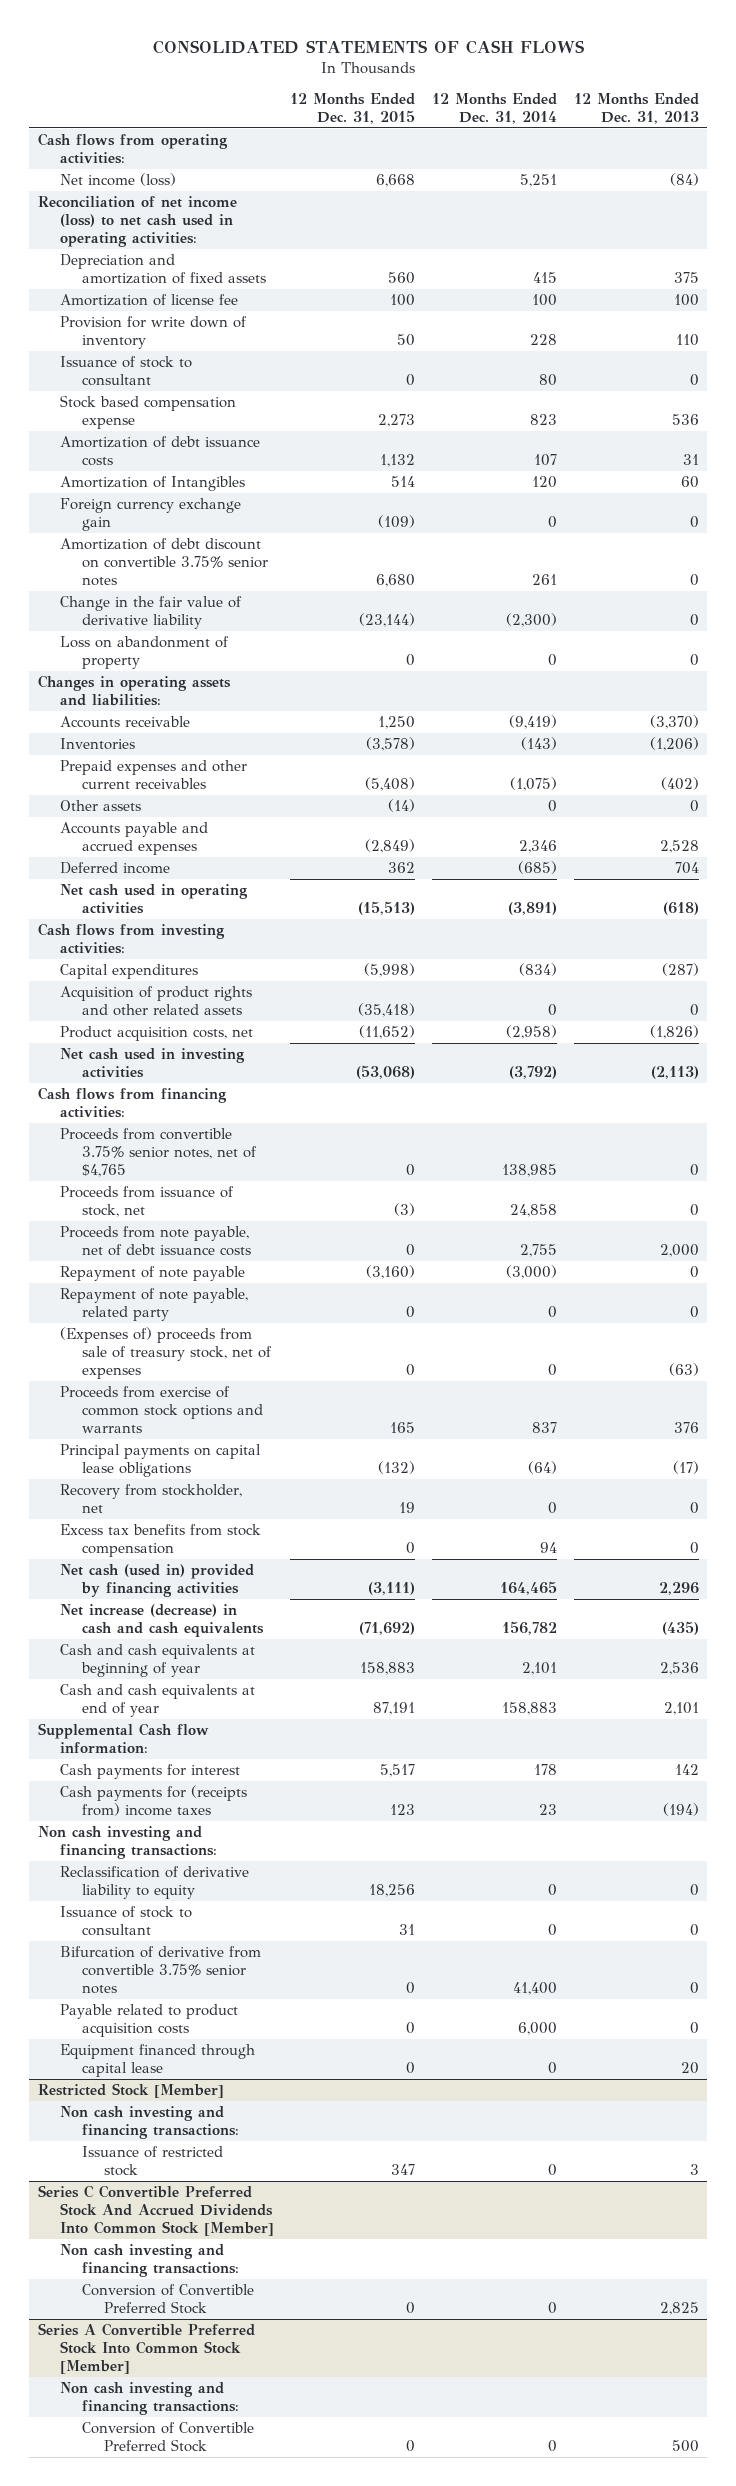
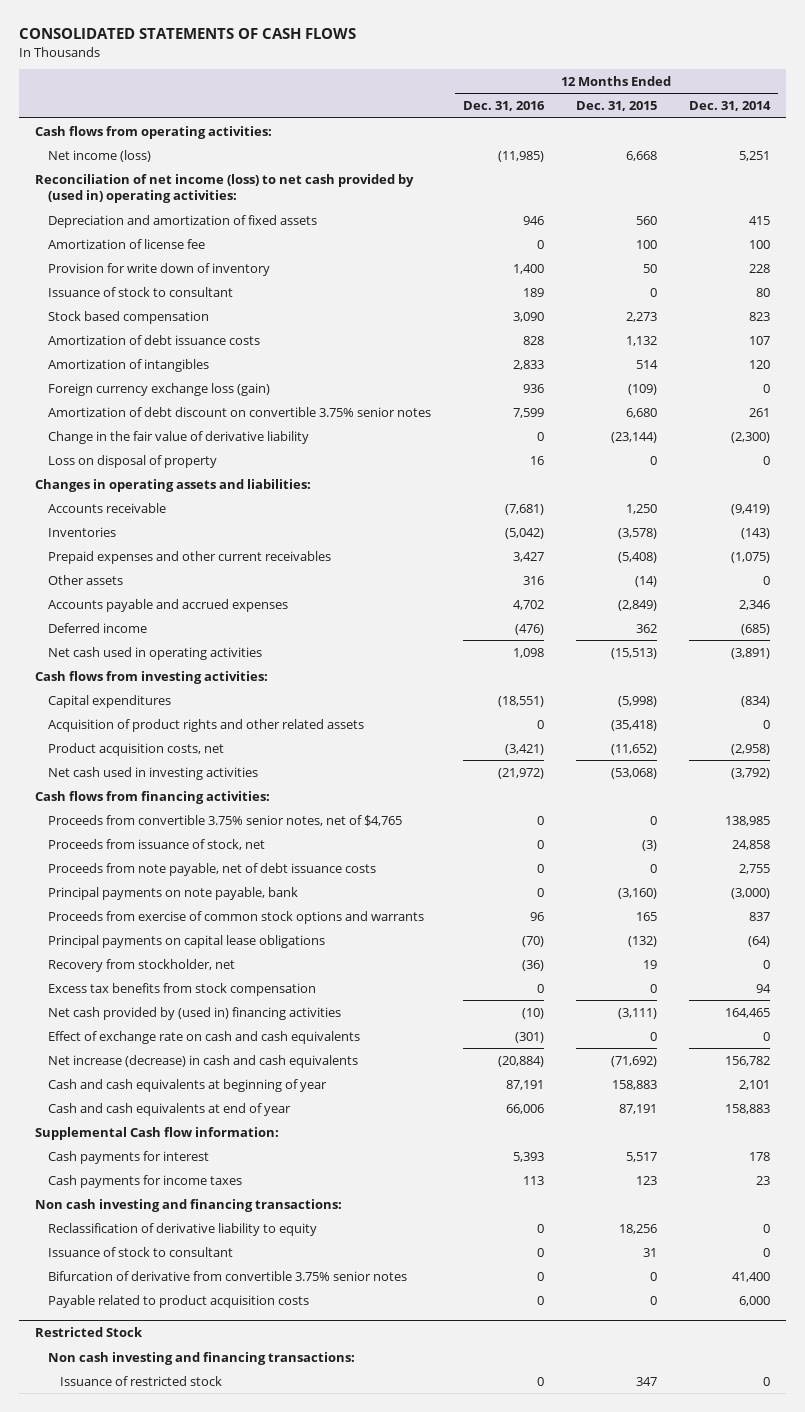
[573,92,699,124] 12 Months Ended Dec. 31, 2013 -> none
none -> [462,101,545,112] Dec. 31, 2016
[37,196,237,248] Reconciliation of net income (loss) to net cash used in operating activities: -> [34,173,414,204] Reconciliation of net income (loss) to net cash provided by (used in) operating activities:
[59,395,236,430] Stock based compensation expense -> [47,310,209,324] Stock based compensation
[59,476,245,492] Amortization of Intangibles -> [47,358,209,372] Amortization of intangibles
[59,498,241,532] Foreign currency exchange gain -> [47,382,270,396] Foreign currency exchange loss (gain)
[59,636,229,670] Loss on abandonment of property -> [47,454,217,468] Loss on disposal of property
[59,1288,248,1322] Repayment of note payable, related party -> none
[59,1327,272,1380] (Expenses of) proceeds from sale of treasury stock, net of expenses -> none
[59,1266,245,1282] Repayment of note payable -> [47,886,298,900] Principal payments on note payable, bank
[59,1564,254,1598] Net cash (used in) provided by financing activities -> [47,1006,341,1020] Net cash provided by (used in) financing activities
none -> [47,1030,360,1044] Effect of exchange rate on cash and cash equivalents
[59,1785,247,1817] Cash payments for (receipts from) income taxes -> [47,1174,242,1188] Cash payments for income taxes
[59,2044,255,2078] Equipment financed through capital lease -> none
[37,2083,224,2099] Restricted Stock [Member] -> [34,1327,143,1338] Restricted Stock
[37,2185,274,2237] Series C Convertible Preferred Stock And Accrued Dividends Into Common Stock [Member] -> none
[59,2244,239,2278] Non cash investing and financing transactions: -> none
[81,2284,254,2315] Conversion of Convertible Preferred Stock -> none
[37,2323,255,2375] Series A Convertible Preferred Stock Into Common Stock [Member] -> none
[59,2382,239,2416] Non cash investing and financing transactions: -> none
[81,2422,254,2453] Conversion of Convertible Preferred Stock -> none

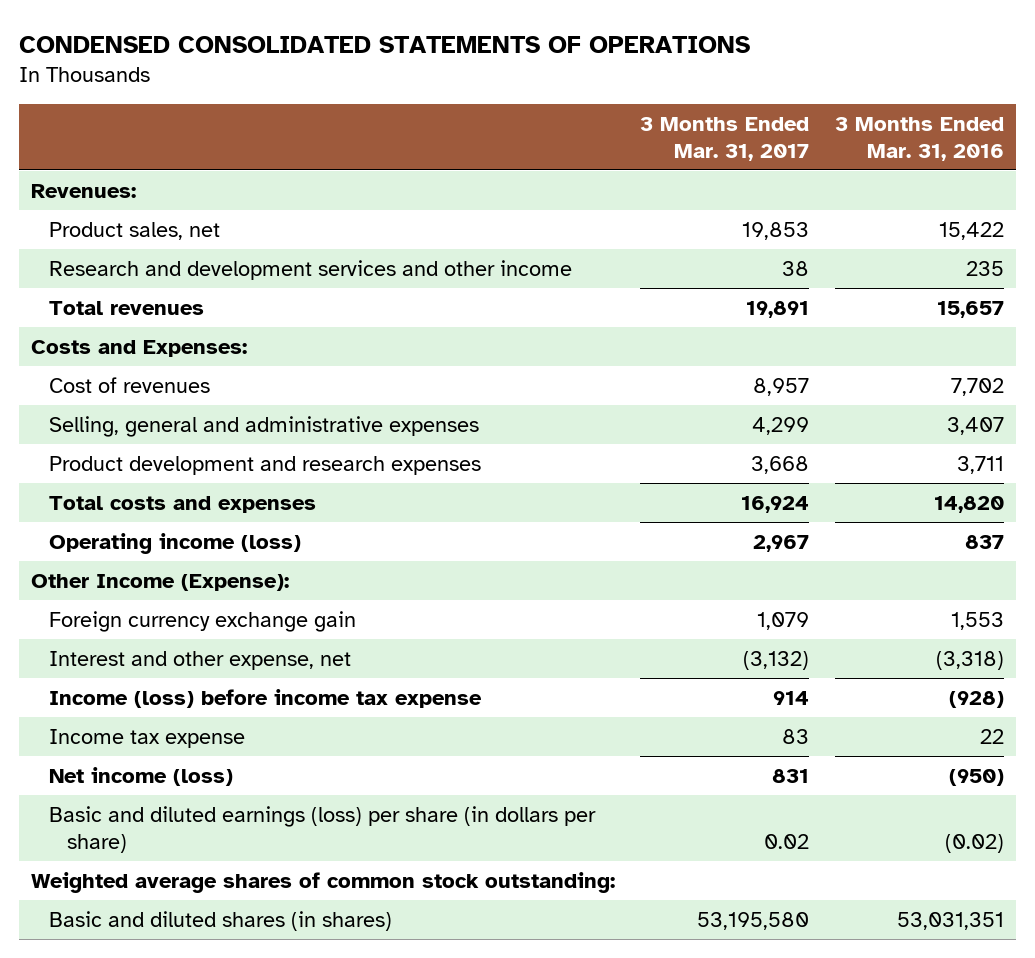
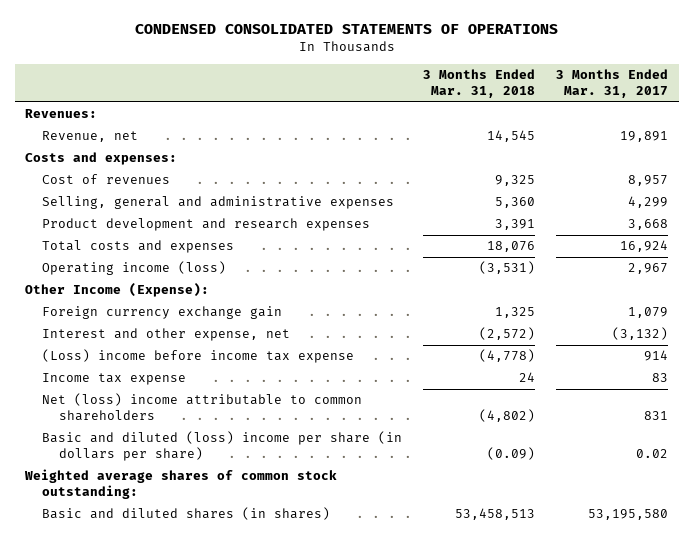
[834,116,1004,161] 3 Months Ended Mar. 31, 2016 -> none
none -> [422,68,535,99] 3 Months Ended Mar. 31, 2018
[49,221,221,240] Product sales, net -> none
[49,259,573,280] Research and development services and other income -> none
[49,300,205,315] Total revenues -> [41,131,138,143] Revenue, net
[31,339,248,357] Costs and Expenses: -> [25,152,178,166] Costs and expenses:
[49,688,483,708] Income (loss) before income tax expense -> [41,349,354,364] (Loss) income before income tax expense
[49,766,234,786] Net income (loss) -> [41,393,362,422] Net (loss) income attributable to common shareholders
[49,805,597,853] Basic and diluted earnings (loss) per share (in dollars per share) -> [41,431,402,462] Basic and diluted (loss) income per share (in dollars per share)

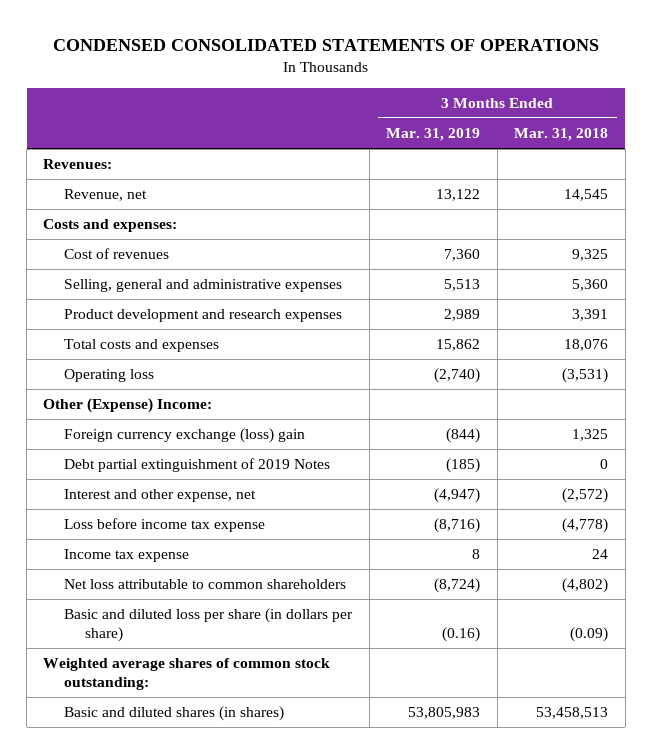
[556,68,669,99] 3 Months Ended Mar. 31, 2017 -> none
none -> [386,128,481,142] Mar. 31, 2019
[41,261,226,276] Operating income (loss) -> [64,369,155,383] Operating loss
[25,283,210,298] Other Income (Expense): -> [43,398,213,414] Other (Expense) Income:
[41,306,282,320] Foreign currency exchange gain -> [64,428,306,444] Foreign currency exchange (loss) gain
none -> [64,458,331,473] Debt partial extinguishment of 2019 Notes
[41,349,354,364] (Loss) income before income tax expense -> [64,518,266,533] Loss before income tax expense
[41,393,362,422] Net (loss) income attributable to common shareholders -> [64,579,347,590] Net loss attributable to common shareholders
[41,431,402,462] Basic and diluted (loss) income per share (in dollars per share) -> [64,608,354,643] Basic and diluted loss per share (in dollars per share)

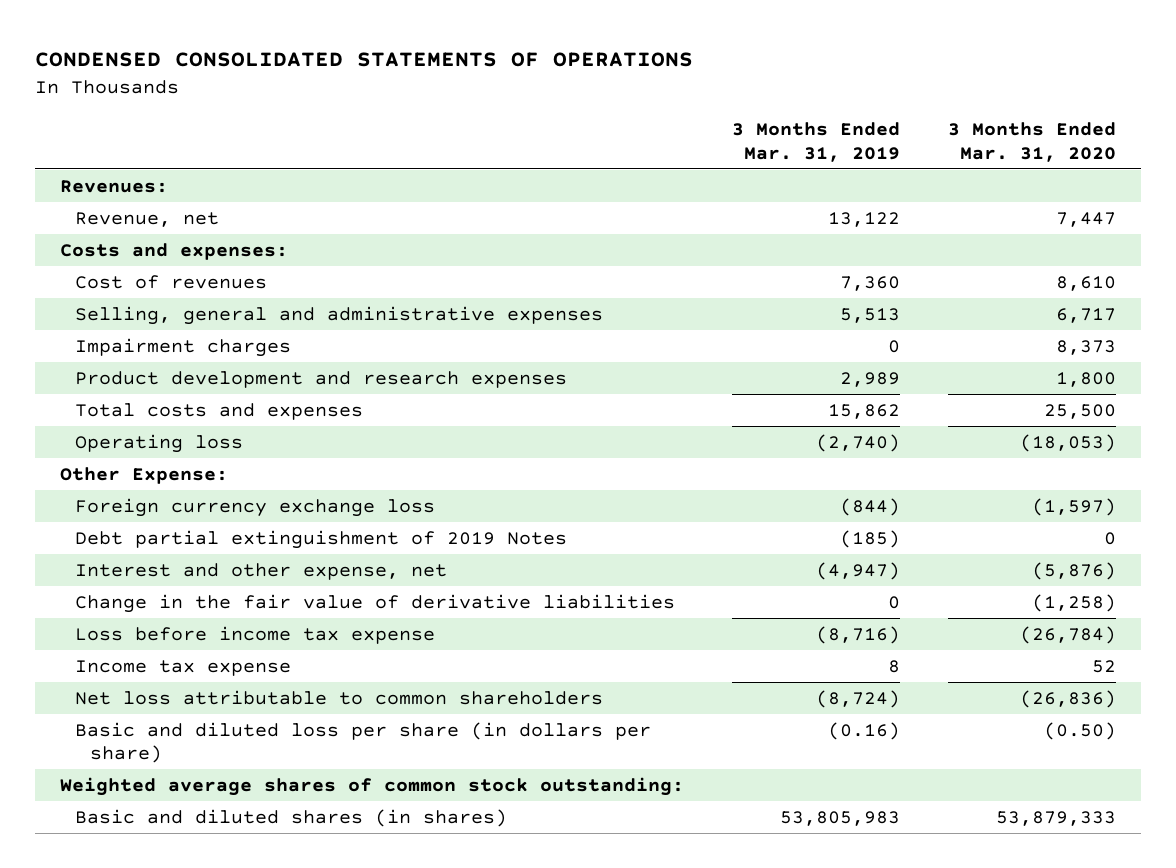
[514,128,609,142] Mar. 31, 2018 -> none
none -> [948,121,1117,162] 3 Months Ended Mar. 31, 2020
none -> [74,337,291,357] Impairment charges
[43,398,213,414] Other (Expense) Income: -> [59,466,228,484] Other Expense:
[64,428,306,444] Foreign currency exchange (loss) gain -> [74,497,435,517] Foreign currency exchange loss
none -> [74,593,675,613] Change in the fair value of derivative liabilities

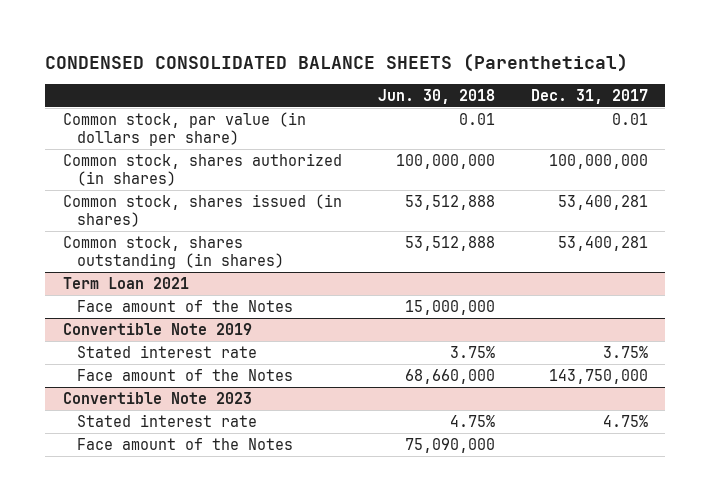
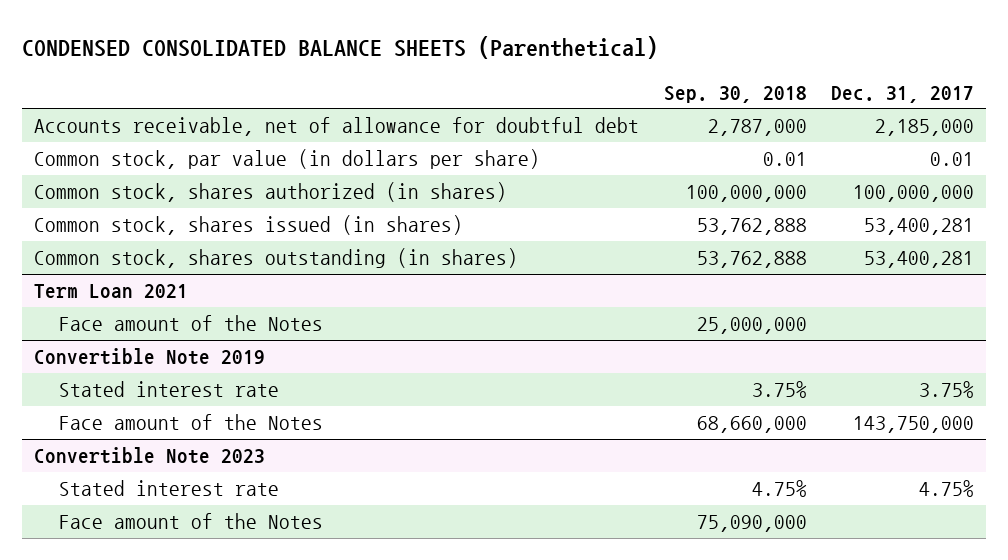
[377,88,495,104] Jun. 30, 2018 -> none
none -> [663,85,807,103] Sep. 30, 2018
none -> [34,117,640,137] Accounts receivable, net of allowance for doubtful debt

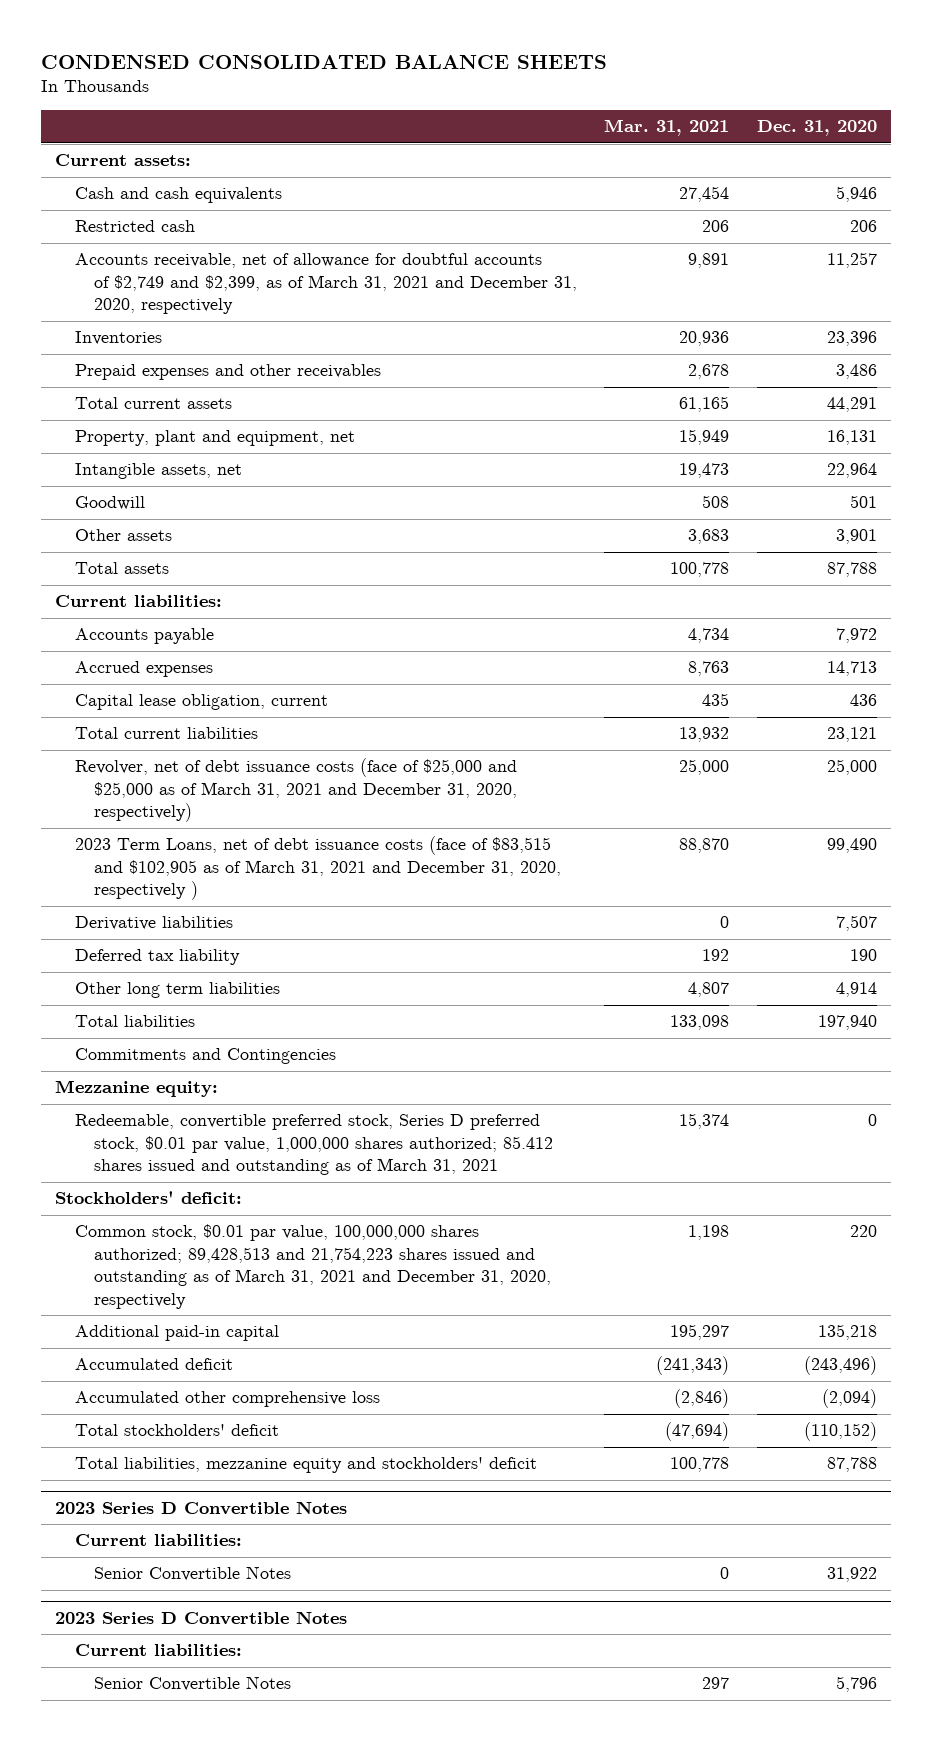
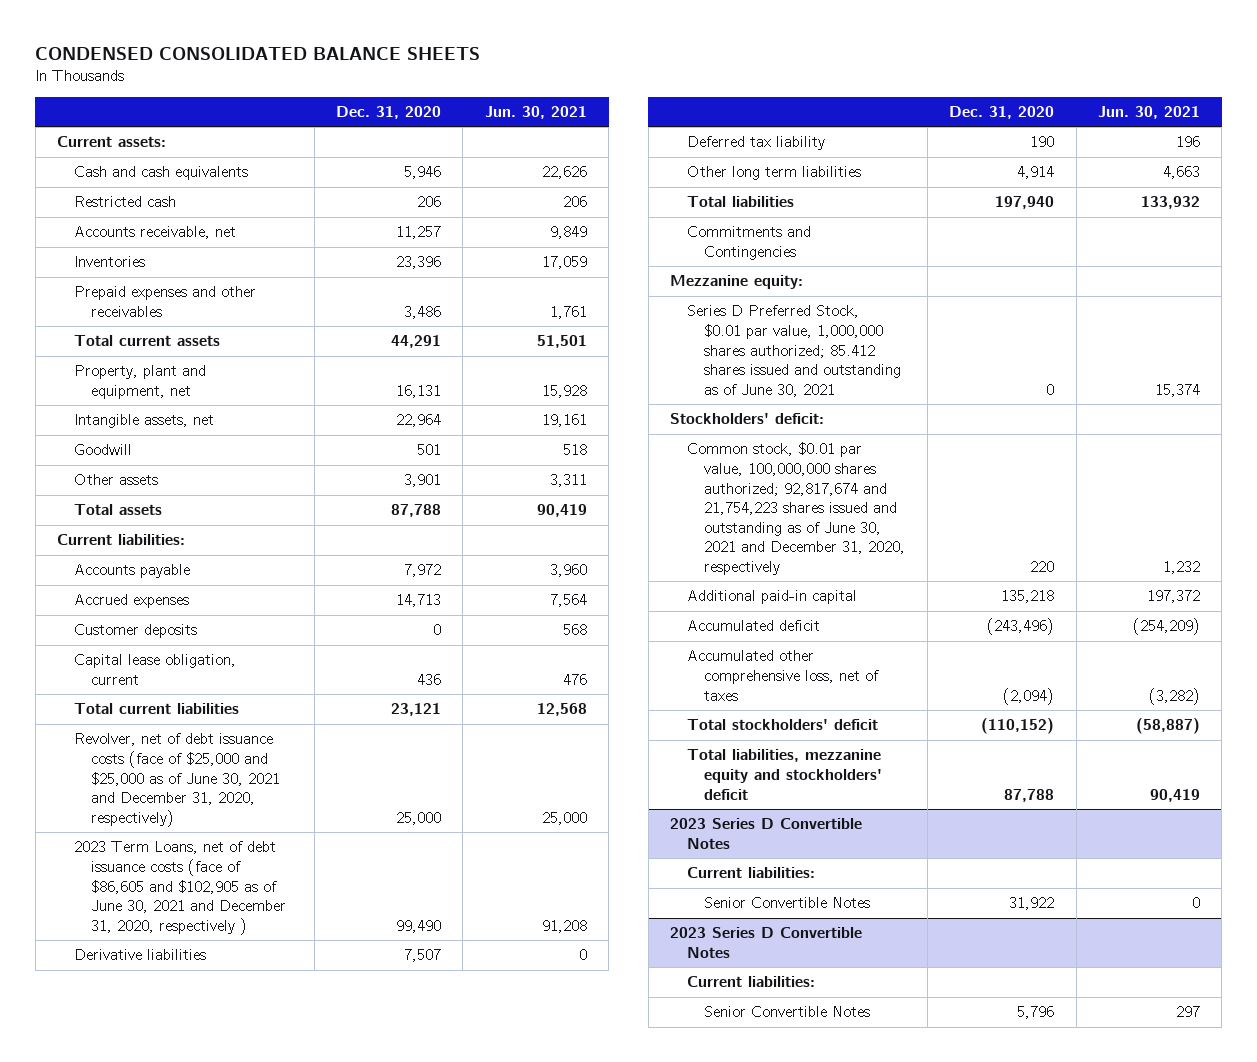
[604,119,730,137] Mar. 31, 2021 -> none
none -> [484,105,587,119] Jun. 30, 2021
[74,253,578,315] Accounts receivable, net of allowance for doubtful accounts of $2,749 and $2,399, as of March 31, 2021 and December 31, 2020, respectively -> [74,226,237,240] Accounts receivable, net
none -> [74,624,198,639] Customer deposits
[74,758,518,823] Revolver, net of debt issuance costs (face of $25,000 and $25,000 as of March 31, 2021 and December 31, 2020, respectively) -> [74,733,281,827] Revolver, net of debt issuance costs (face of $25,000 and $25,000 as of June 30, 2021 and December 31, 2020, respectively)
[74,836,562,901] 2023 Term Loans, net of debt issuance costs (face of $83,515 and $102,905 as of March 31, 2021 and December 31, 2020, respectively ) -> [74,841,287,935] 2023 Term Loans, net of debt issuance costs (face of $86,605 and $102,905 as of June 30, 2021 and December 31, 2020, respectively )
[74,1114,554,1176] Redeemable, convertible preferred stock, Series D preferred stock, $0.01 par value, 1,000,000 shares authorized; 85.412 shares issued and outstanding as of March 31, 2021 -> [687,305,902,397] Series D Preferred Stock, $0.01 par value, 1,000,000 shares authorized; 85.412 shares issued and outstanding as of June 30, 2021
[74,1224,552,1310] Common stock, $0.01 par value, 100,000,000 shares authorized; 89,428,513 and 21,754,223 shares issued and outstanding as of March 31, 2021 and December 31, 2020, respectively -> [687,442,906,576] Common stock, $0.01 par value, 100,000,000 shares authorized; 92,817,674 and 21,754,223 shares issued and outstanding as of June 30, 2021 and December 31, 2020, respectively
[74,1391,380,1408] Accumulated other comprehensive loss -> [687,650,880,701] Accumulated other comprehensive loss, net of taxes

